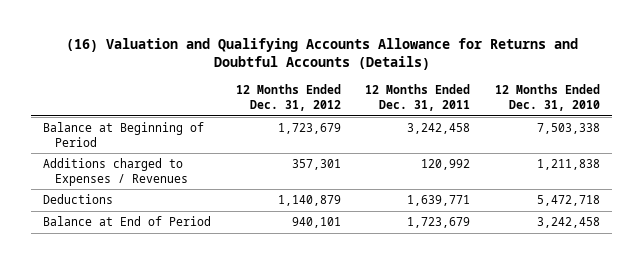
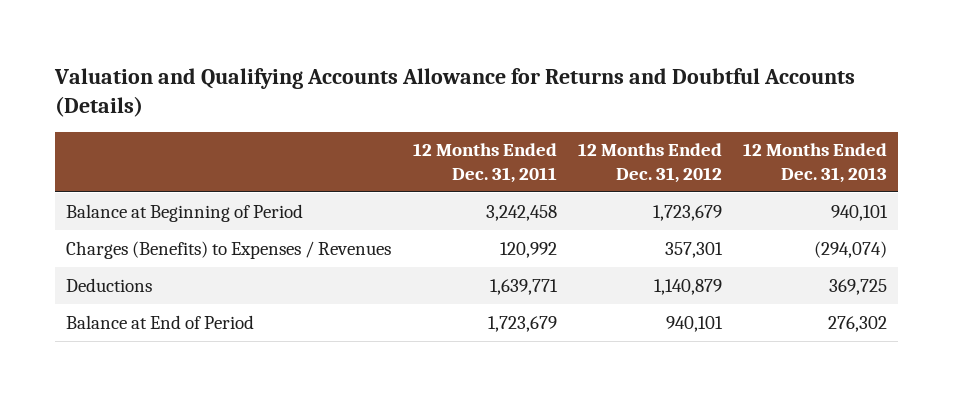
[65,38,578,71] (16) Valuation and Qualifying Accounts Allowance for Returns and Doubtful Accounts (Details) -> [54,68,856,118] Valuation and Qualifying Accounts Allowance for Returns and Doubtful Accounts (Details)
[494,84,600,111] 12 Months Ended Dec. 31, 2010 -> none
none -> [743,143,888,183] 12 Months Ended Dec. 31, 2013
[43,158,188,186] Additions charged to Expenses / Revenues -> [66,240,392,259] Charges (Benefits) to Expenses / Revenues

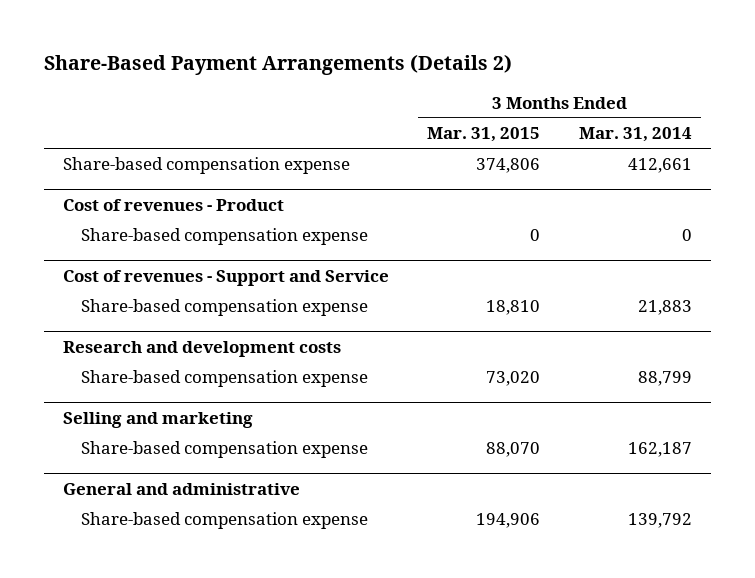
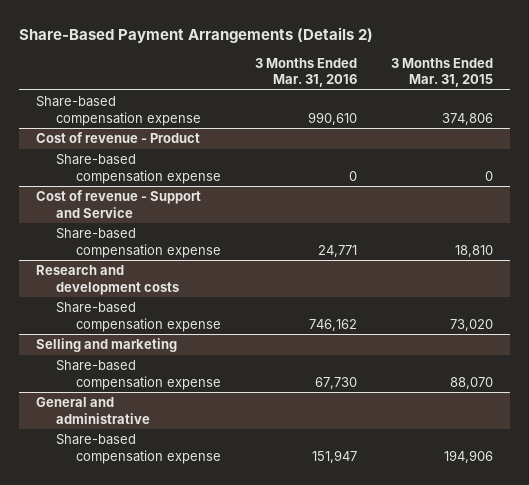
[578,127,692,143] Mar. 31, 2014 -> none
none -> [255,58,358,88] 3 Months Ended Mar. 31, 2016
[62,198,284,211] Cost of revenues - Product -> [36,132,201,144] Cost of revenue - Product
[62,269,389,286] Cost of revenues - Support and Service -> [36,190,202,218] Cost of revenue - Support and Service

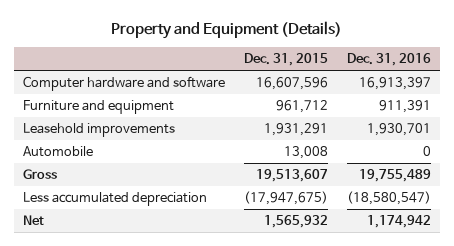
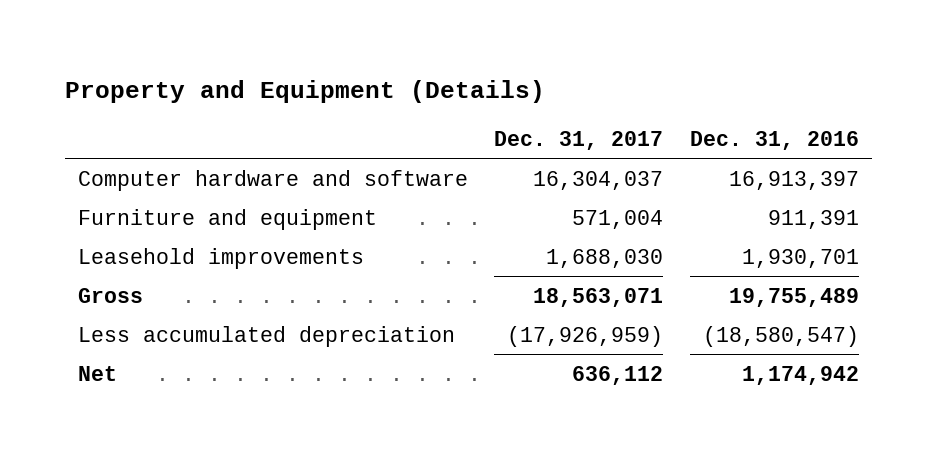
[244,53,329,67] Dec. 31, 2015 -> none
none -> [494,130,664,150] Dec. 31, 2017
[23,146,94,158] Automobile -> none

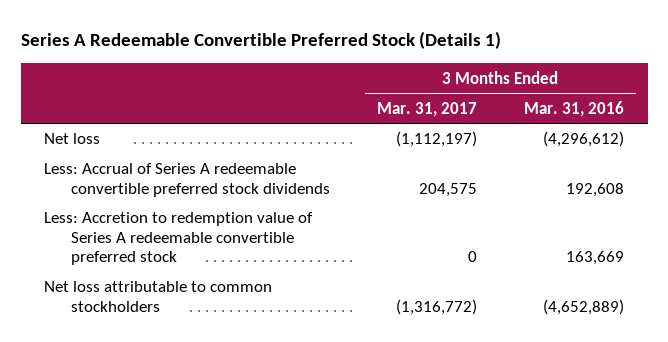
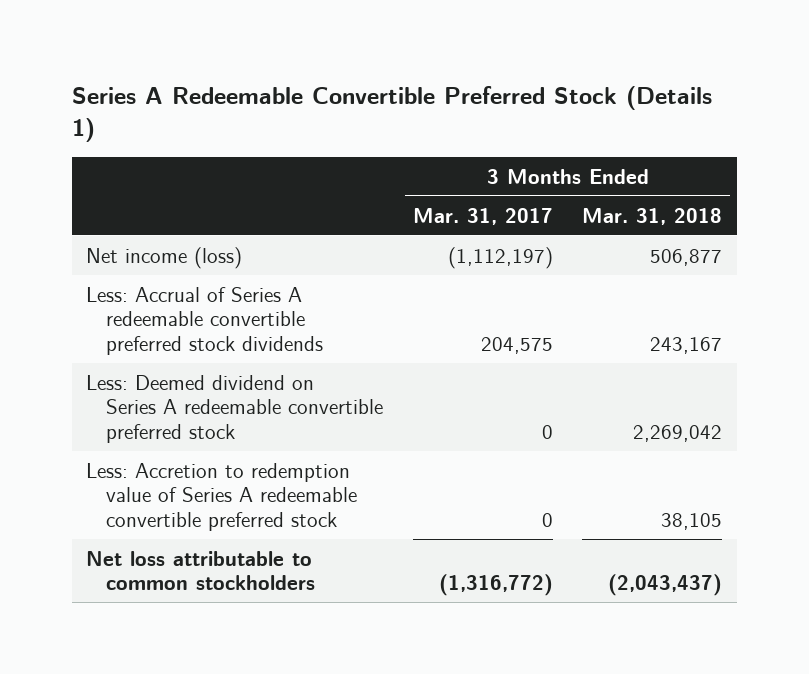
[524,100,625,117] Mar. 31, 2016 -> none
none -> [582,207,723,225] Mar. 31, 2018
[44,133,101,145] Net loss -> [86,246,243,269] Net income (loss)
none -> [86,374,384,443] Less: Deemed dividend on Series A redeemable convertible preferred stock

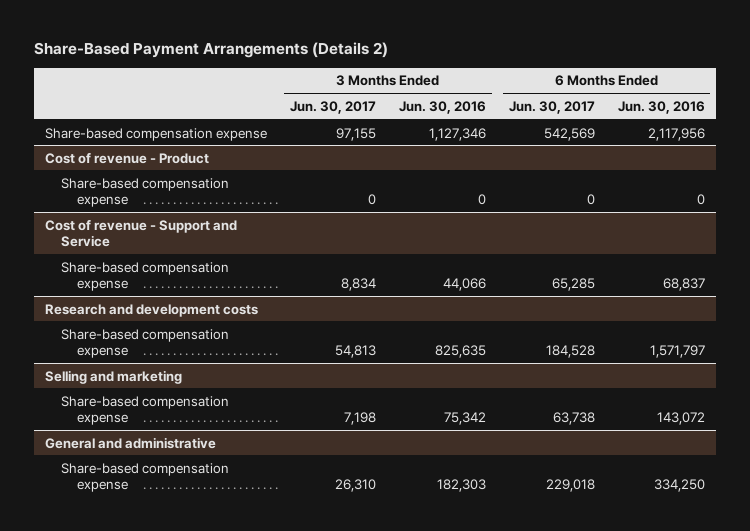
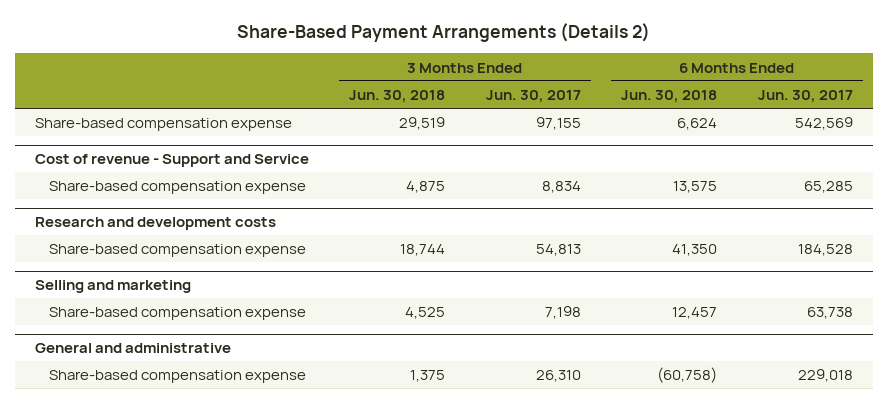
[398,100,486,114] Jun. 30, 2016 -> none
[617,100,705,114] Jun. 30, 2016 -> none
none -> [349,90,446,104] Jun. 30, 2018
none -> [621,90,718,104] Jun. 30, 2018
[45,152,210,164] Cost of revenue - Product -> none
[60,177,229,208] Share-based compensation expense -> none

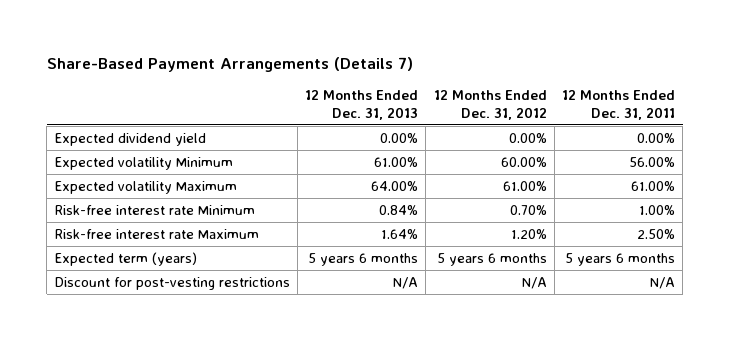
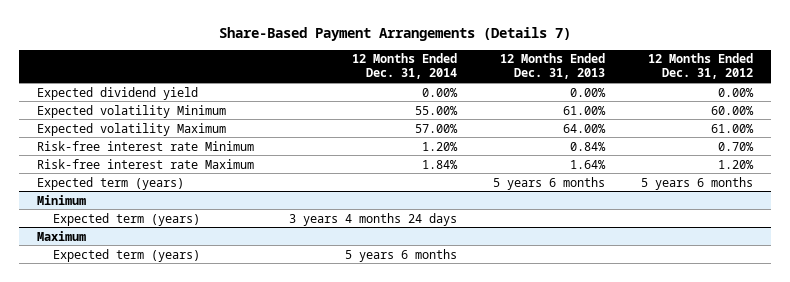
[562,90,676,121] 12 Months Ended Dec. 31, 2011 -> none
none -> [352,53,458,80] 12 Months Ended Dec. 31, 2014
[54,276,290,290] Discount for post-vesting restrictions -> none
none -> [36,194,86,205] Minimum
none -> [52,212,200,226] Expected term (years)
none -> [36,230,86,241] Maximum
none -> [52,248,200,262] Expected term (years)

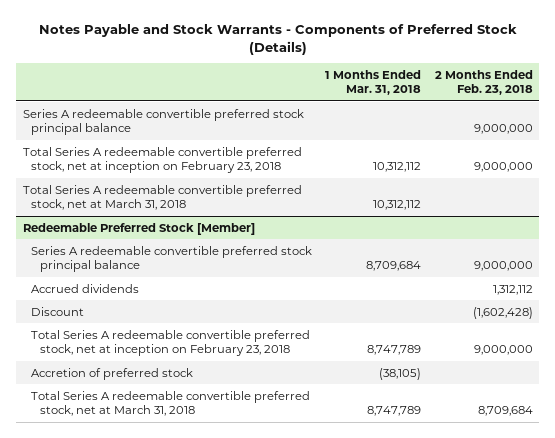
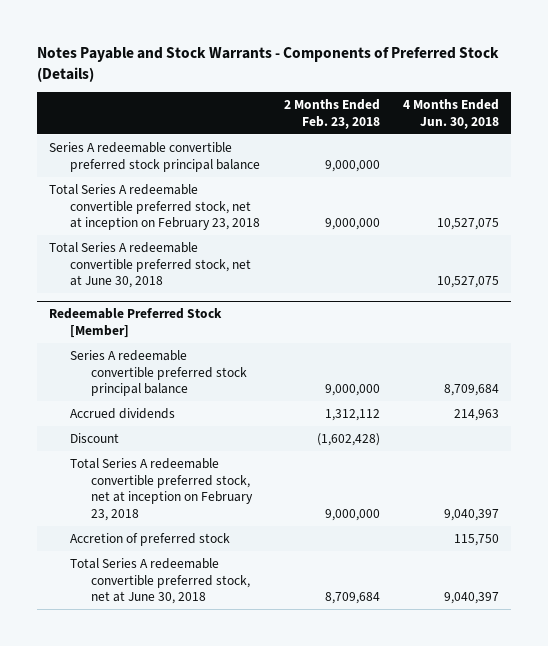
[325,69,422,96] 1 Months Ended Mar. 31, 2018 -> none
none -> [403,99,500,129] 4 Months Ended Jun. 30, 2018
[22,184,302,211] Total Series A redeemable convertible preferred stock, net at March 31, 2018 -> [48,242,252,289] Total Series A redeemable convertible preferred stock, net at June 30, 2018
[31,390,311,417] Total Series A redeemable convertible preferred stock, net at March 31, 2018 -> [70,558,251,605] Total Series A redeemable convertible preferred stock, net at June 30, 2018

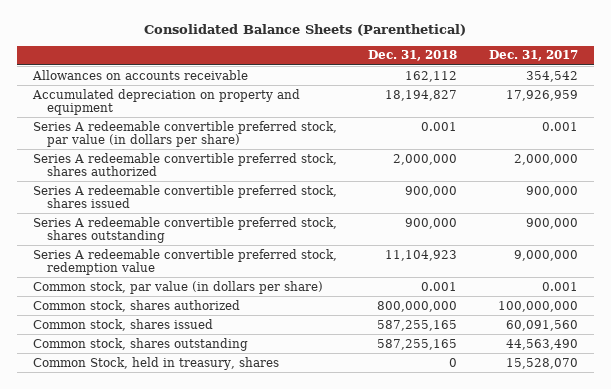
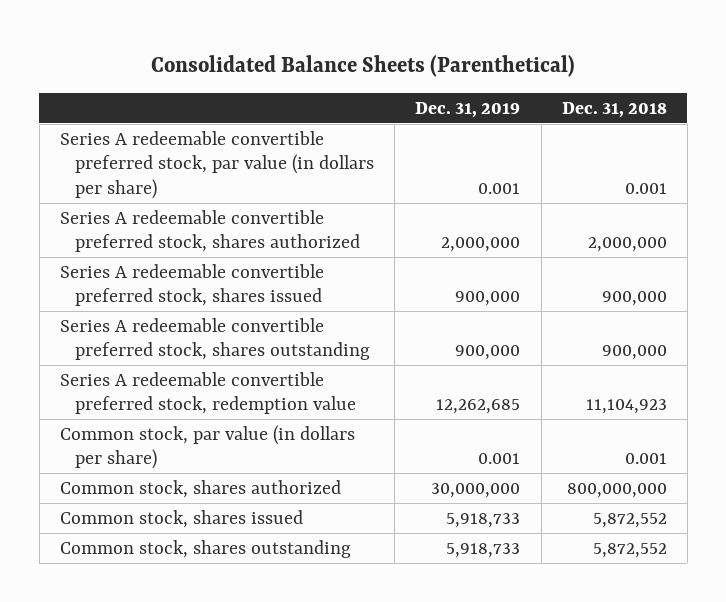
[488,50,578,62] Dec. 31, 2017 -> none
none -> [415,101,521,118] Dec. 31, 2019
[31,69,248,80] Allowances on accounts receivable -> none
[31,88,300,115] Accumulated depreciation on property and equipment -> none
[32,356,279,370] Common Stock, held in treasury, shares -> none
[377,319,458,331] 587,255,165 -> [592,512,667,528] 5,872,552
[377,338,458,350] 587,255,165 -> [592,542,667,558] 5,872,552

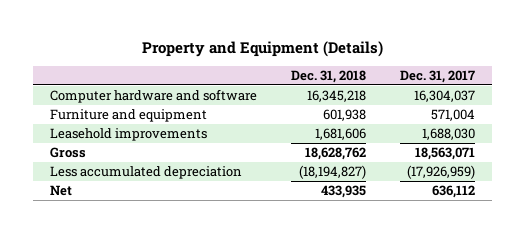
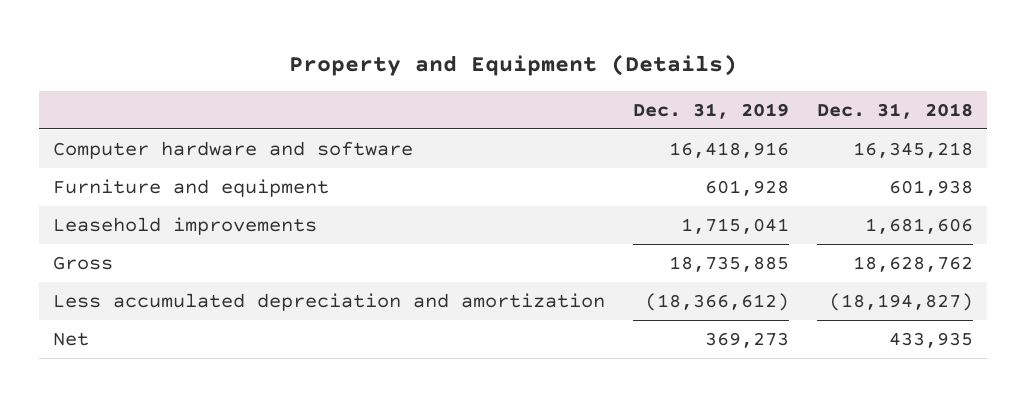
[399,70,475,84] Dec. 31, 2017 -> none
none -> [632,102,789,119] Dec. 31, 2019
[50,165,243,179] Less accumulated depreciation -> [52,292,605,311] Less accumulated depreciation and amortization

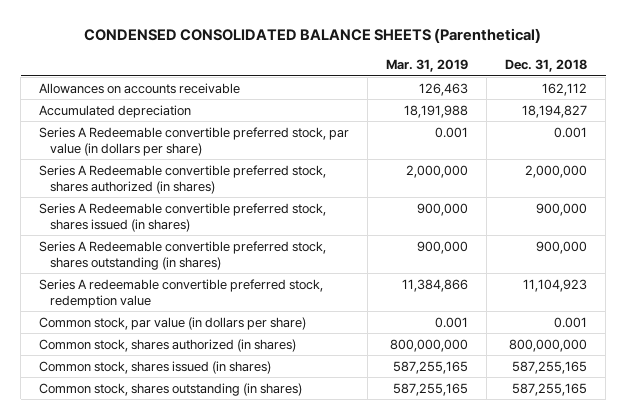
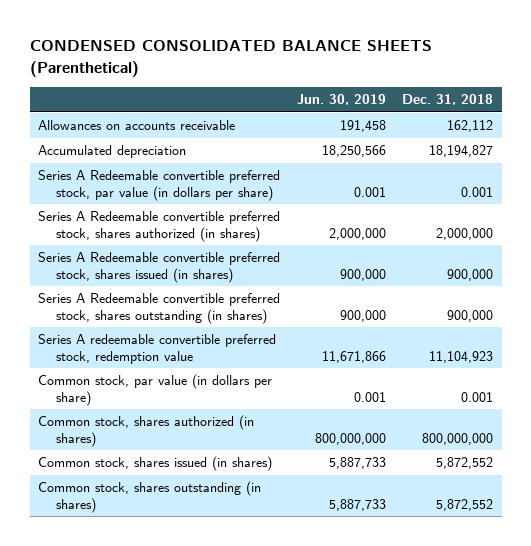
[386,59,469,73] Mar. 31, 2019 -> none
none -> [296,94,386,106] Jun. 30, 2019
[512,360,588,374] 587,255,165 -> [436,457,494,470] 5,872,552
[512,382,588,396] 587,255,165 -> [436,498,494,511] 5,872,552

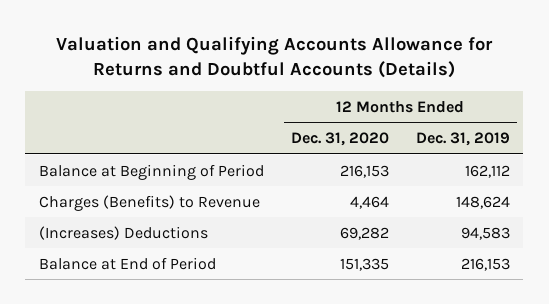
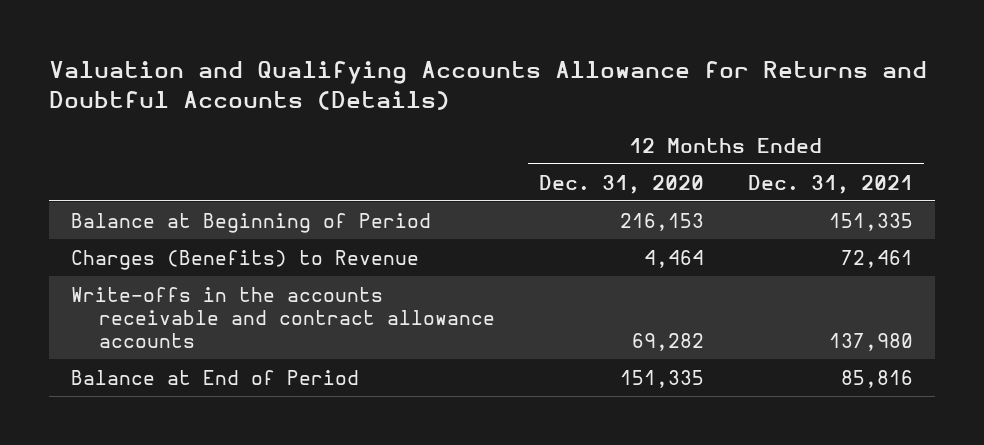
[415,132,510,147] Dec. 31, 2019 -> none
none -> [748,174,914,194] Dec. 31, 2021
[38,225,208,240] (Increases) Deductions -> [70,286,496,348] Write-offs in the accounts receivable and contract allowance accounts

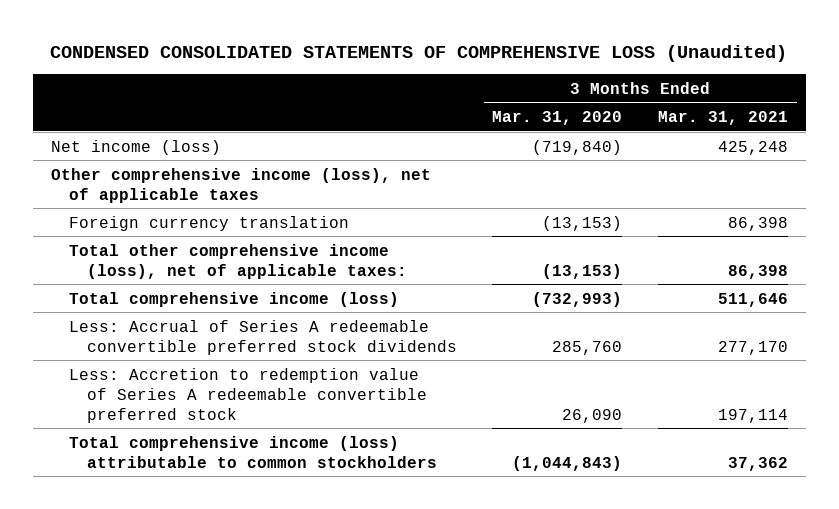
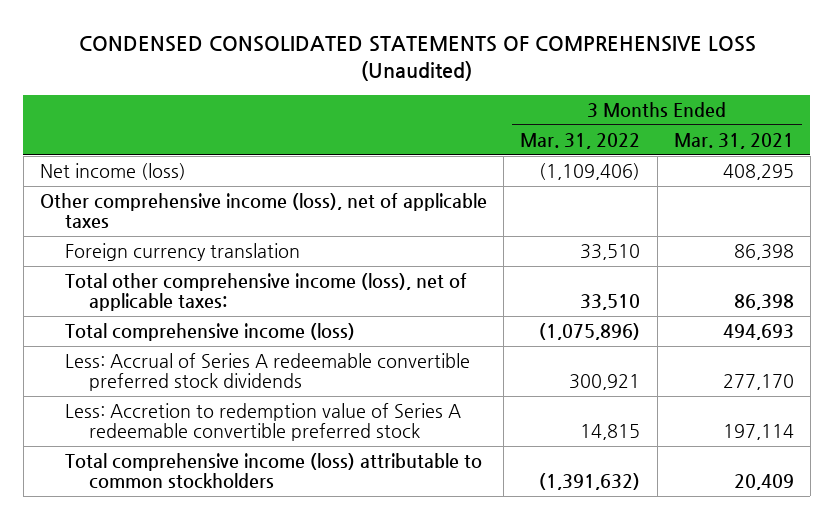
[492,111,623,126] Mar. 31, 2020 -> none
none -> [520,132,641,149] Mar. 31, 2022
[717,140,788,155] 425,248 -> [722,164,794,181] 408,295
[717,292,788,307] 511,646 -> [722,324,794,341] 494,693
[727,456,788,471] 37,362 -> [733,474,794,491] 20,409

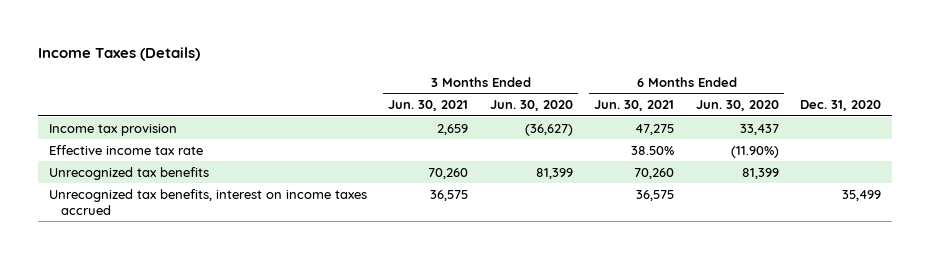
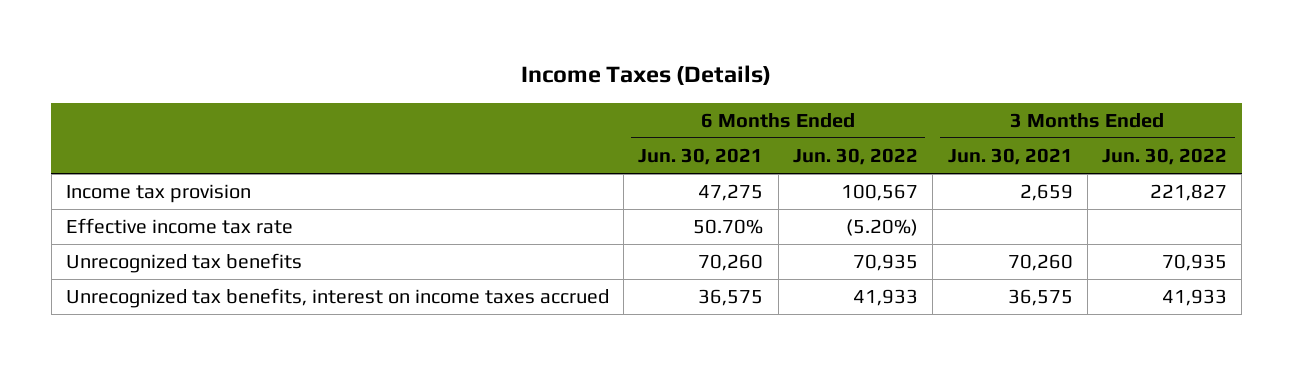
[489,100,573,112] Jun. 30, 2020 -> none
[695,100,779,112] Jun. 30, 2020 -> none
[800,100,882,112] Dec. 31, 2020 -> none
none -> [792,148,918,166] Jun. 30, 2022
none -> [1102,148,1228,166] Jun. 30, 2022
[631,145,675,155] 38.50% -> [693,219,764,235] 50.70%

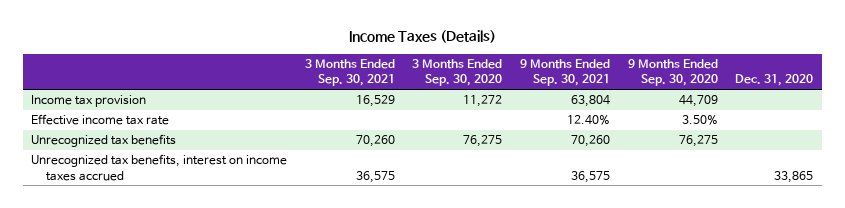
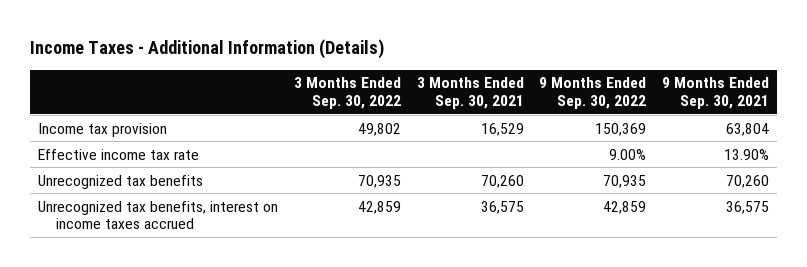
[349,30,497,44] Income Taxes (Details) -> [30,39,385,60] Income Taxes - Additional Information (Details)
[412,59,503,87] 3 Months Ended Sep. 30, 2020 -> none
[627,59,718,87] 9 Months Ended Sep. 30, 2020 -> none
[735,74,814,87] Dec. 31, 2020 -> none
none -> [293,77,401,110] 3 Months Ended Sep. 30, 2022
none -> [539,77,647,110] 9 Months Ended Sep. 30, 2022
[567,115,611,126] 12.40% -> [723,148,769,160] 13.90%

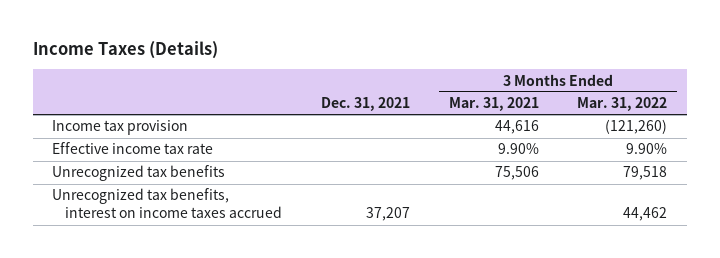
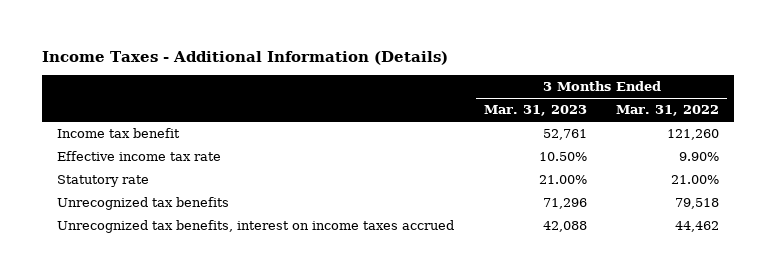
[33,41,219,60] Income Taxes (Details) -> [41,50,448,65] Income Taxes - Additional Information (Details)
[320,97,410,112] Dec. 31, 2021 -> none
[448,97,539,112] Mar. 31, 2021 -> none
none -> [483,105,587,117] Mar. 31, 2023
[52,120,189,136] Income tax provision -> [56,128,180,139] Income tax benefit
[605,119,668,135] (121,260) -> [667,129,720,141] 121,260
none -> [56,175,149,188] Statutory rate

